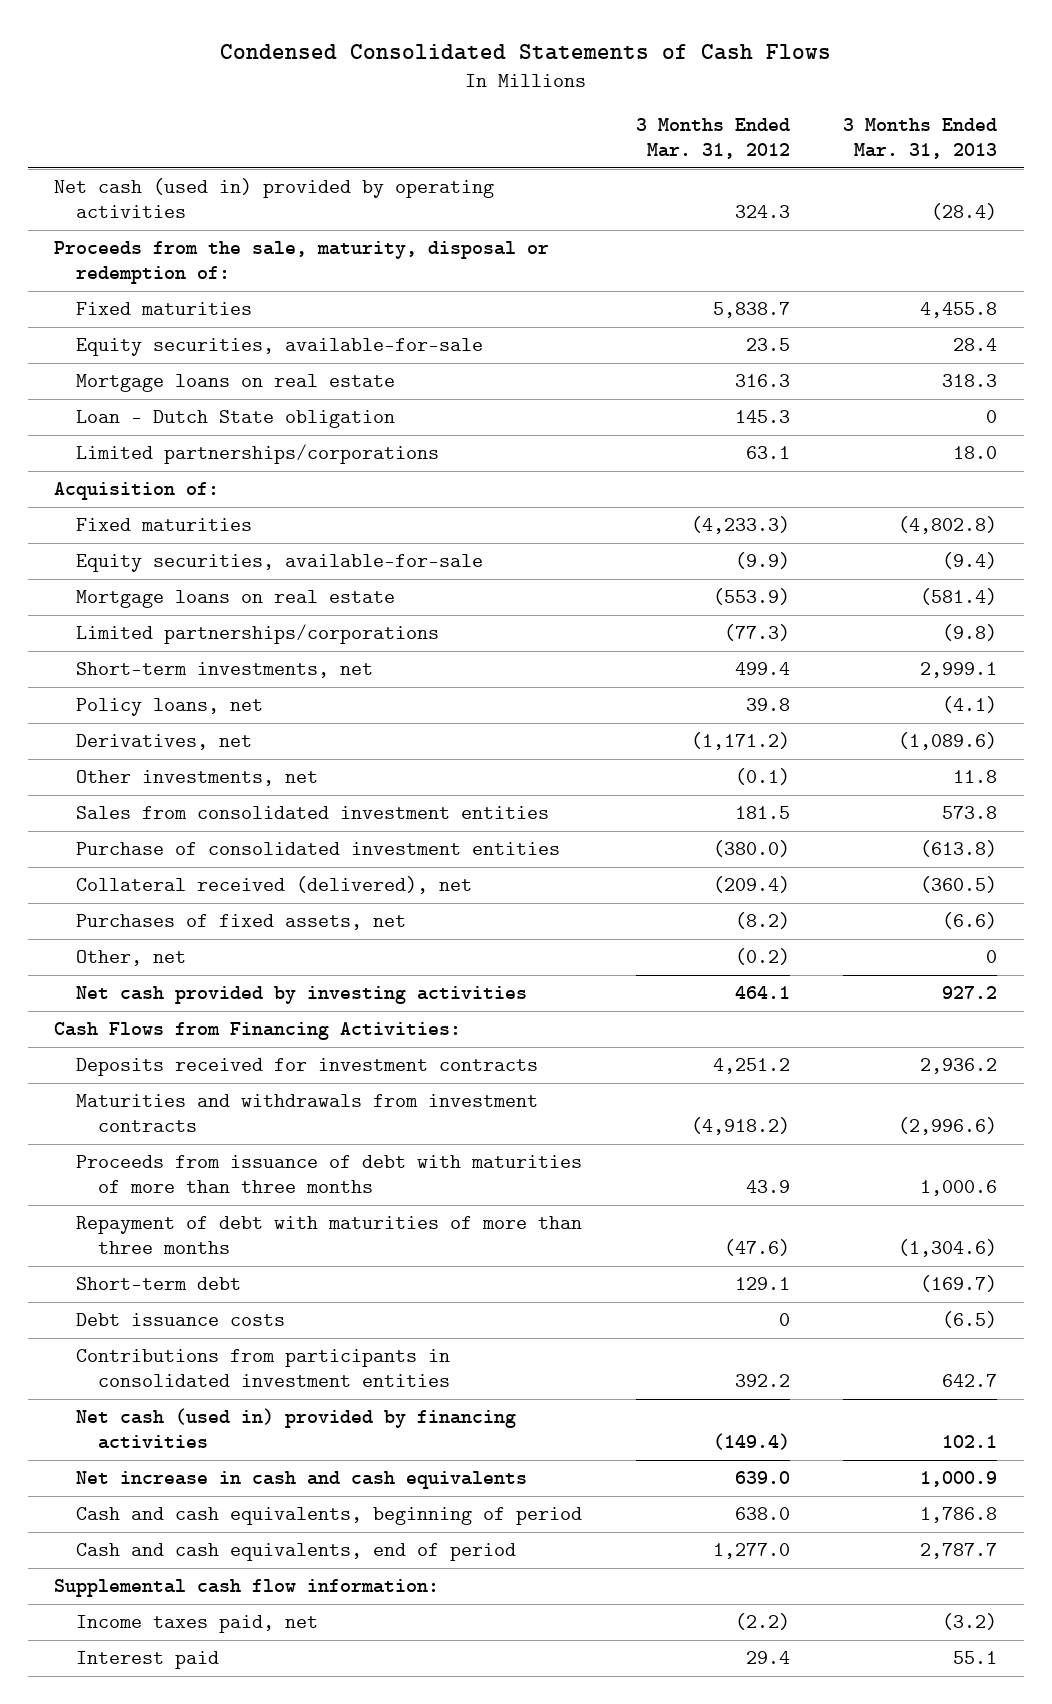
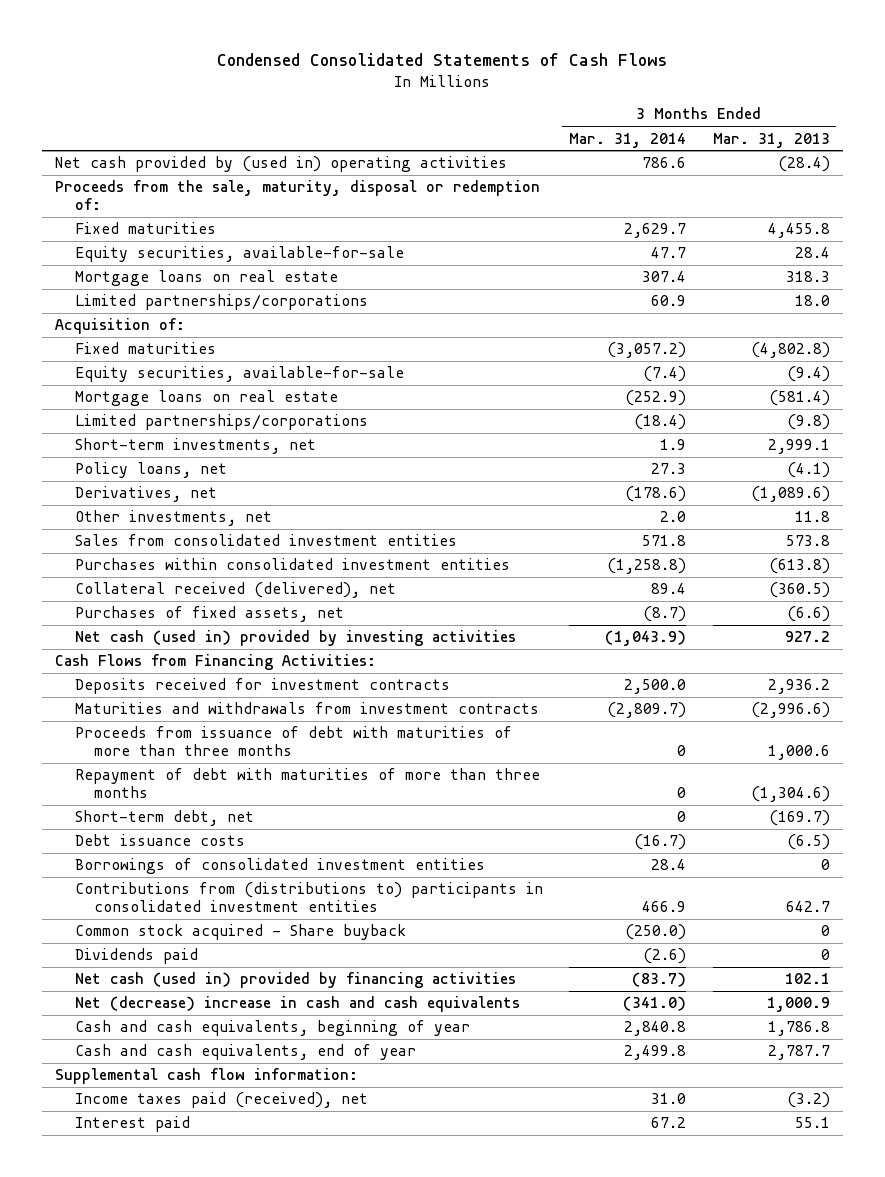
[635,118,790,159] 3 Months Ended Mar. 31, 2012 -> none
none -> [569,132,687,148] Mar. 31, 2014
[54,178,495,218] Net cash (used in) provided by operating activities -> [55,156,508,173] Net cash provided by (used in) operating activities
[75,410,395,429] Loan - Dutch State obligation -> none
[75,842,560,856] Purchase of consolidated investment entities -> [74,558,510,571] Purchases within consolidated investment entities
[75,950,186,967] Other, net -> none
[75,986,527,1005] Net cash provided by investing activities -> [74,630,516,647] Net cash (used in) provided by investing activities
[75,1277,241,1291] Short-term debt -> [74,810,254,827] Short-term debt, net
none -> [74,858,485,875] Borrowings of consolidated investment entities
[75,1349,450,1387] Contributions from participants in consolidated investment entities -> [74,882,543,913] Contributions from (distributions to) participants in consolidated investment entities
none -> [74,924,406,941] Common stock acquired - Share buyback
none -> [74,948,198,965] Dividends paid
[75,1471,527,1490] Net increase in cash and cash equivalents -> [74,996,520,1013] Net (decrease) increase in cash and cash equivalents
[75,1507,582,1526] Cash and cash equivalents, beginning of period -> [74,1020,470,1037] Cash and cash equivalents, beginning of year
[75,1543,516,1562] Cash and cash equivalents, end of period -> [74,1044,416,1061] Cash and cash equivalents, end of year
[75,1615,318,1634] Income taxes paid, net -> [74,1092,368,1109] Income taxes paid (received), net

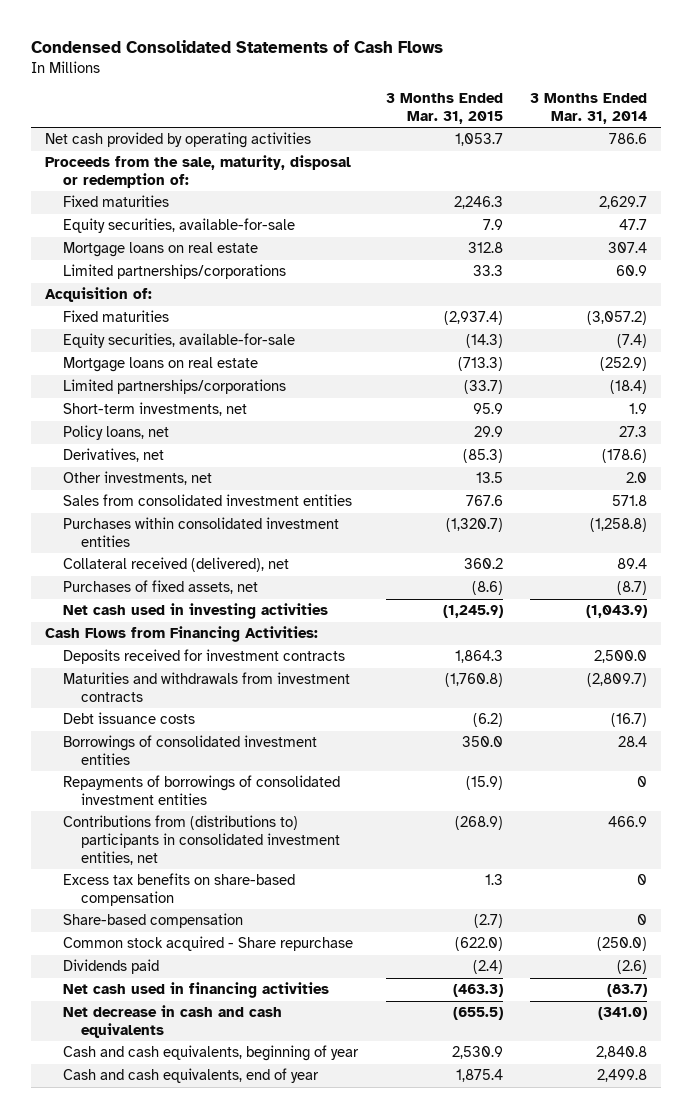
[712,132,830,148] Mar. 31, 2013 -> none
none -> [385,93,503,124] 3 Months Ended Mar. 31, 2015
[55,156,508,173] Net cash provided by (used in) operating activities -> [44,132,311,149] Net cash provided by operating activities
[74,630,516,647] Net cash (used in) provided by investing activities -> [62,603,328,620] Net cash used in investing activities
[74,726,512,757] Proceeds from issuance of debt with maturities of more than three months -> none
[74,768,540,799] Repayment of debt with maturities of more than three months -> none
[74,810,254,827] Short-term debt, net -> none
none -> [62,775,340,806] Repayments of borrowings of consolidated investment entities
[74,882,543,913] Contributions from (distributions to) participants in consolidated investment entities -> [62,815,340,865] Contributions from (distributions to) participants in consolidated investment entities, net
none -> [62,873,295,907] Excess tax benefits on share-based compensation
none -> [62,913,243,929] Share-based compensation
[74,924,406,941] Common stock acquired - Share buyback -> [62,936,353,952] Common stock acquired - Share repurchase
[74,972,516,989] Net cash (used in) provided by financing activities -> [62,982,329,999] Net cash used in financing activities
[74,996,520,1013] Net (decrease) increase in cash and cash equivalents -> [62,1005,282,1039] Net decrease in cash and cash equivalents
[55,1068,359,1085] Supplemental cash flow information: -> none
[74,1092,368,1109] Income taxes paid (received), net -> none
[74,1116,190,1133] Interest paid -> none

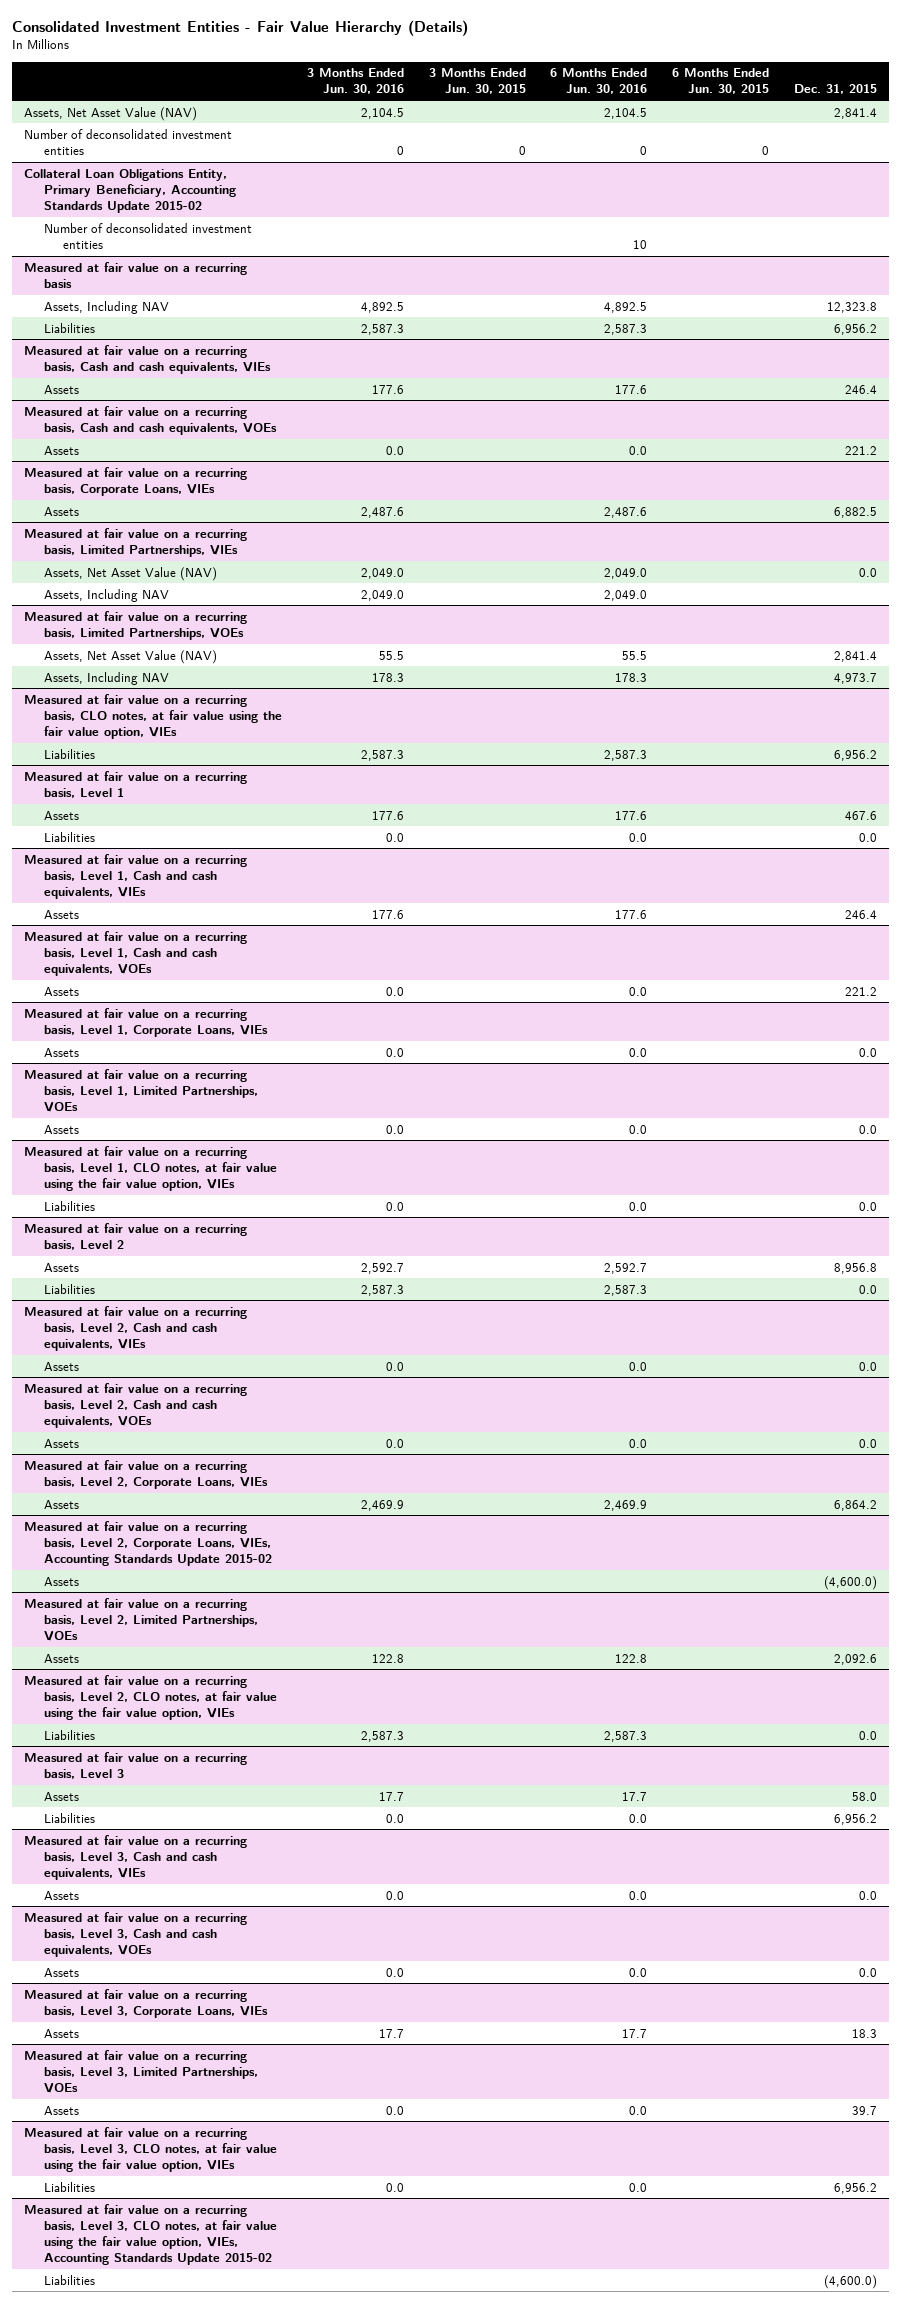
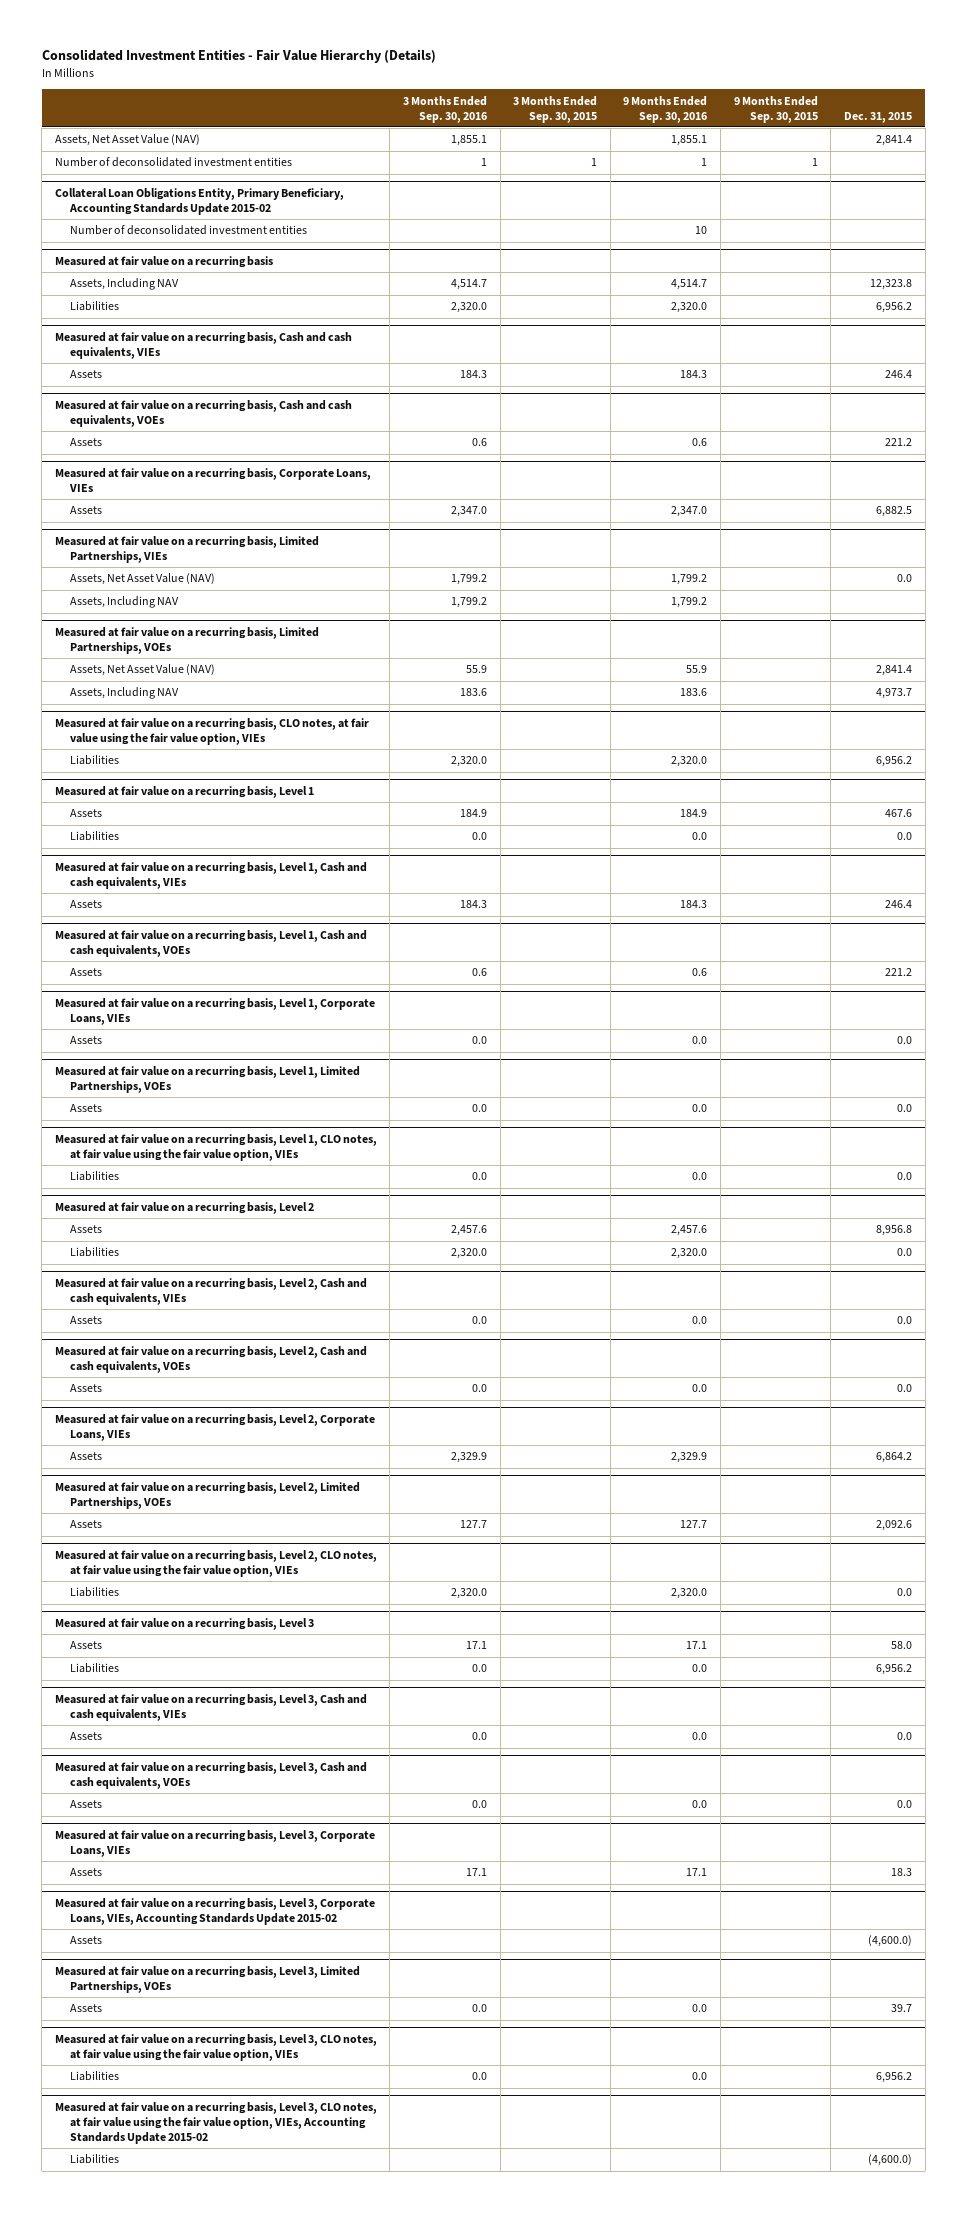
[306,68,404,95] 3 Months Ended Jun. 30, 2016 -> none
[428,68,526,95] 3 Months Ended Jun. 30, 2015 -> none
[550,68,648,95] 6 Months Ended Jun. 30, 2016 -> none
[672,68,770,95] 6 Months Ended Jun. 30, 2015 -> none
none -> [402,95,487,123] 3 Months Ended Sep. 30, 2016
none -> [513,95,598,123] 3 Months Ended Sep. 30, 2015
none -> [623,95,708,123] 9 Months Ended Sep. 30, 2016
none -> [733,95,818,123] 9 Months Ended Sep. 30, 2015
[24,1520,272,1566] Measured at fair value on a recurring basis, Level 2, Corporate Loans, VIEs, Accounting Standards Update 2015-02 -> none
[43,1576,79,1586] Assets -> none
none -> [54,1897,375,1925] Measured at fair value on a recurring basis, Level 3, Corporate Loans, VIEs, Accounting Standards Update 2015-02
none -> [70,1936,103,1945] Assets

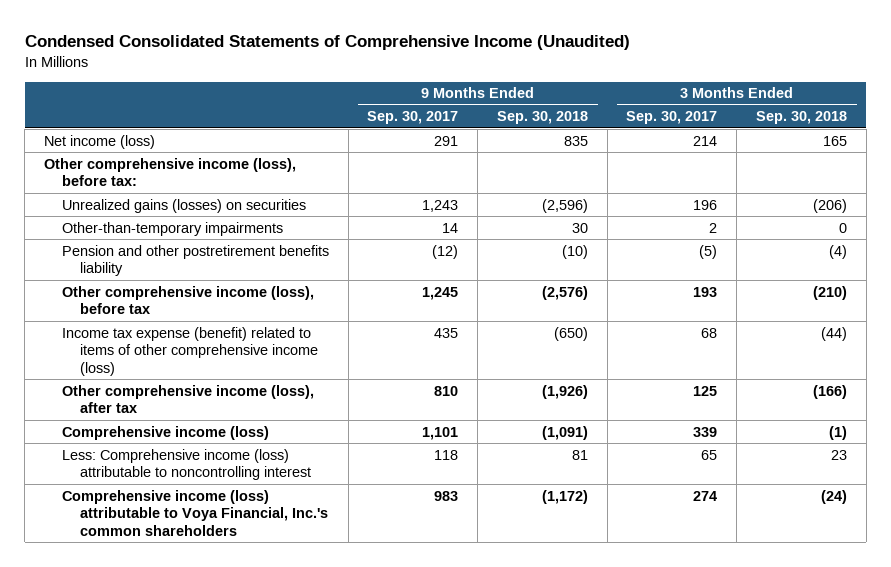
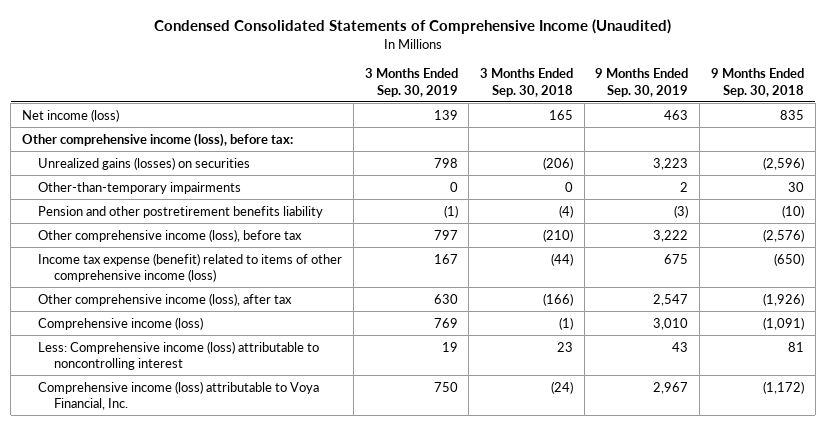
[367,111,459,125] Sep. 30, 2017 -> none
[626,111,718,125] Sep. 30, 2017 -> none
none -> [364,68,458,97] 3 Months Ended Sep. 30, 2019
none -> [595,68,689,97] 9 Months Ended Sep. 30, 2019
[61,489,328,536] Comprehensive income (loss) attributable to Voya Financial, Inc.'s common shareholders -> [38,380,320,410] Comprehensive income (loss) attributable to Voya Financial, Inc.

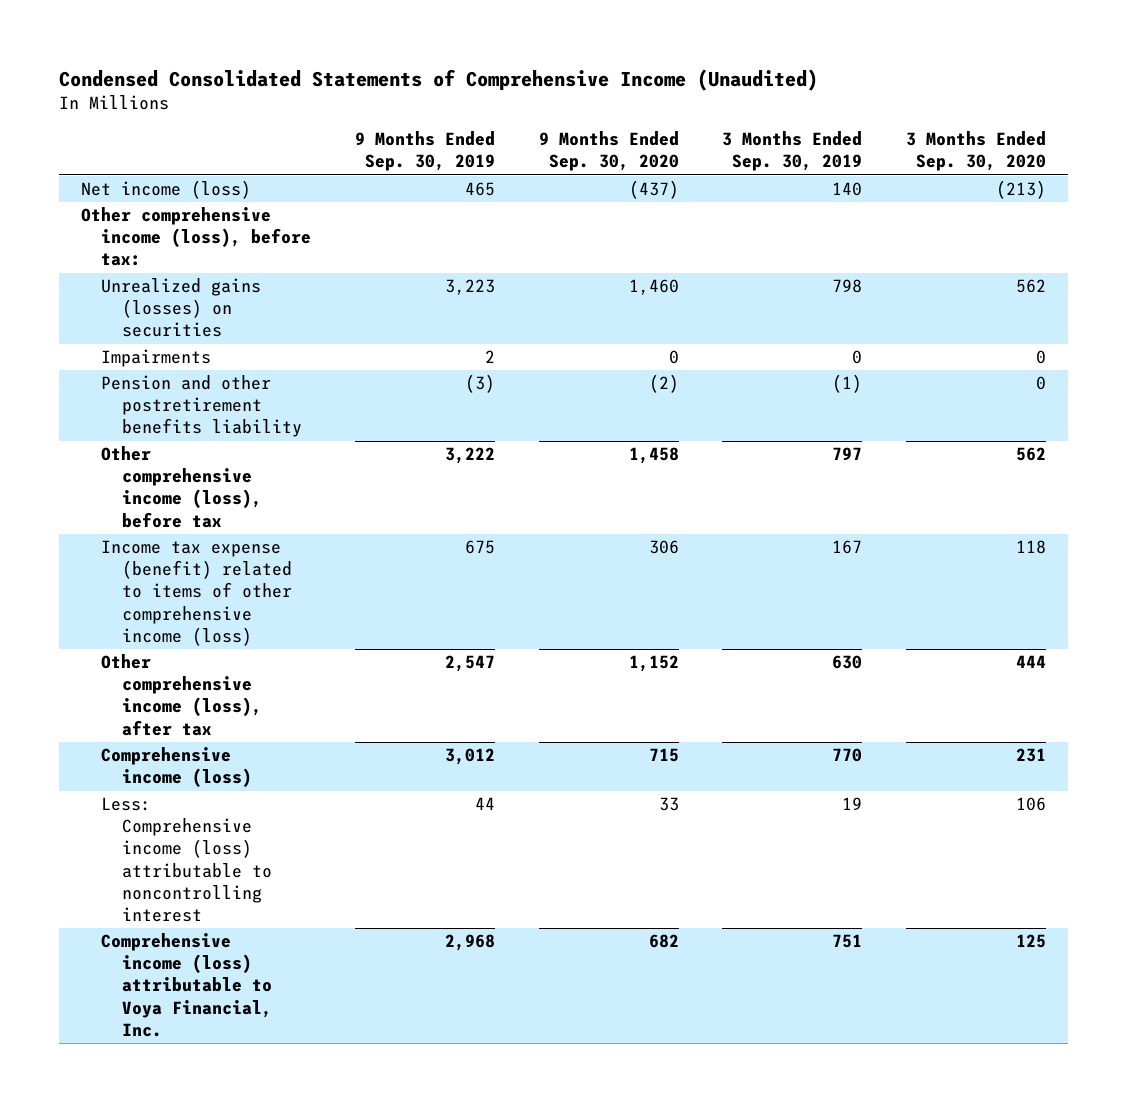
[480,68,574,97] 3 Months Ended Sep. 30, 2018 -> none
[710,68,804,97] 9 Months Ended Sep. 30, 2018 -> none
none -> [538,131,679,172] 9 Months Ended Sep. 30, 2020
none -> [905,131,1046,172] 3 Months Ended Sep. 30, 2020
[433,109,458,120] 139 -> [832,182,863,197] 140
[664,109,689,120] 463 -> [464,182,495,197] 465
[38,181,242,194] Other-than-temporary impairments -> [101,349,212,368] Impairments
[433,317,458,328] 769 -> [832,748,863,763] 770
[653,317,689,330] 3,010 -> [444,748,495,766] 3,012
[672,341,689,352] 43 -> [474,797,495,811] 44
[433,381,458,392] 750 -> [832,934,863,949] 751
[653,381,689,394] 2,967 -> [444,934,495,952] 2,968

